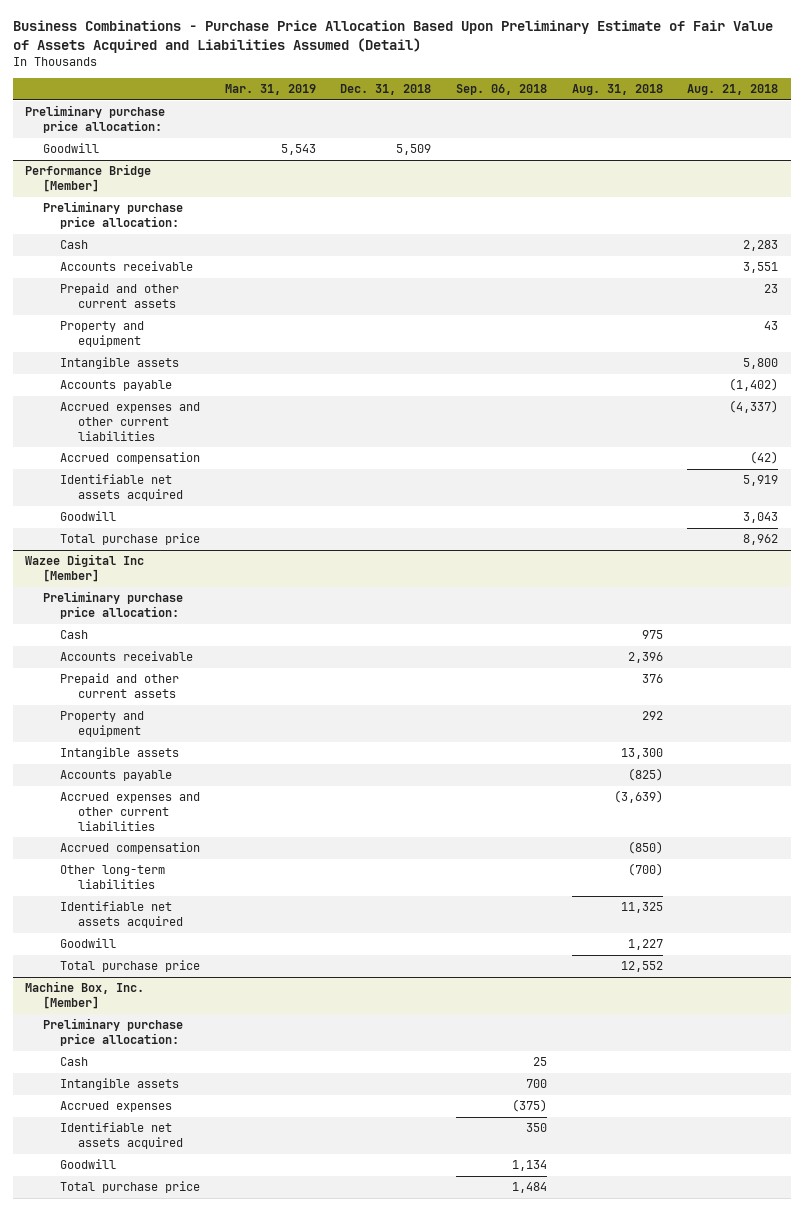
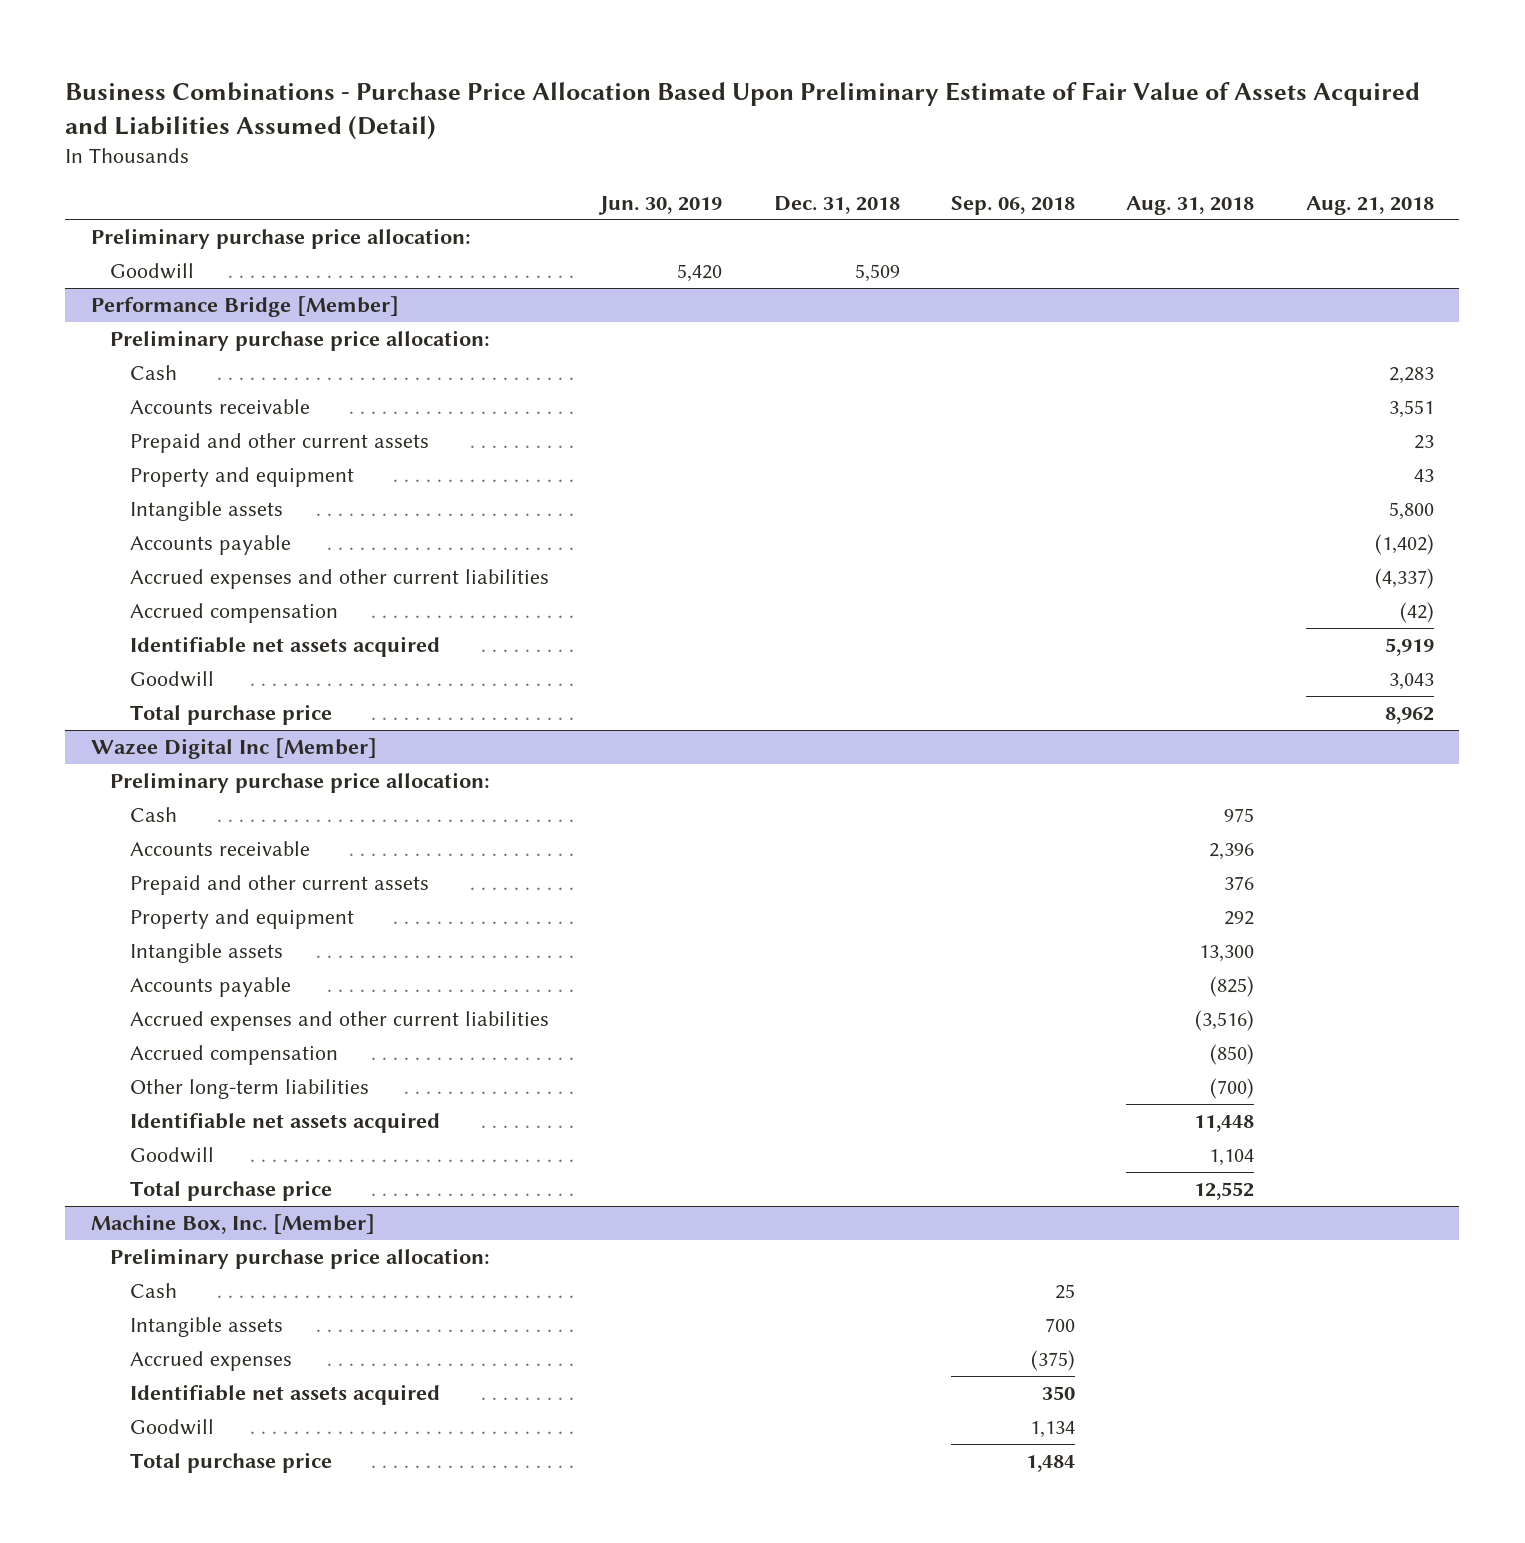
[224,84,316,96] Mar. 31, 2019 -> none
none -> [598,195,723,215] Jun. 30, 2019
[613,790,663,804] (3,639) -> [1195,1010,1255,1032] (3,516)
[620,902,663,914] 11,325 -> [1194,1115,1255,1133] 11,448
[627,939,663,951] 1,227 -> [1209,1149,1255,1167] 1,104

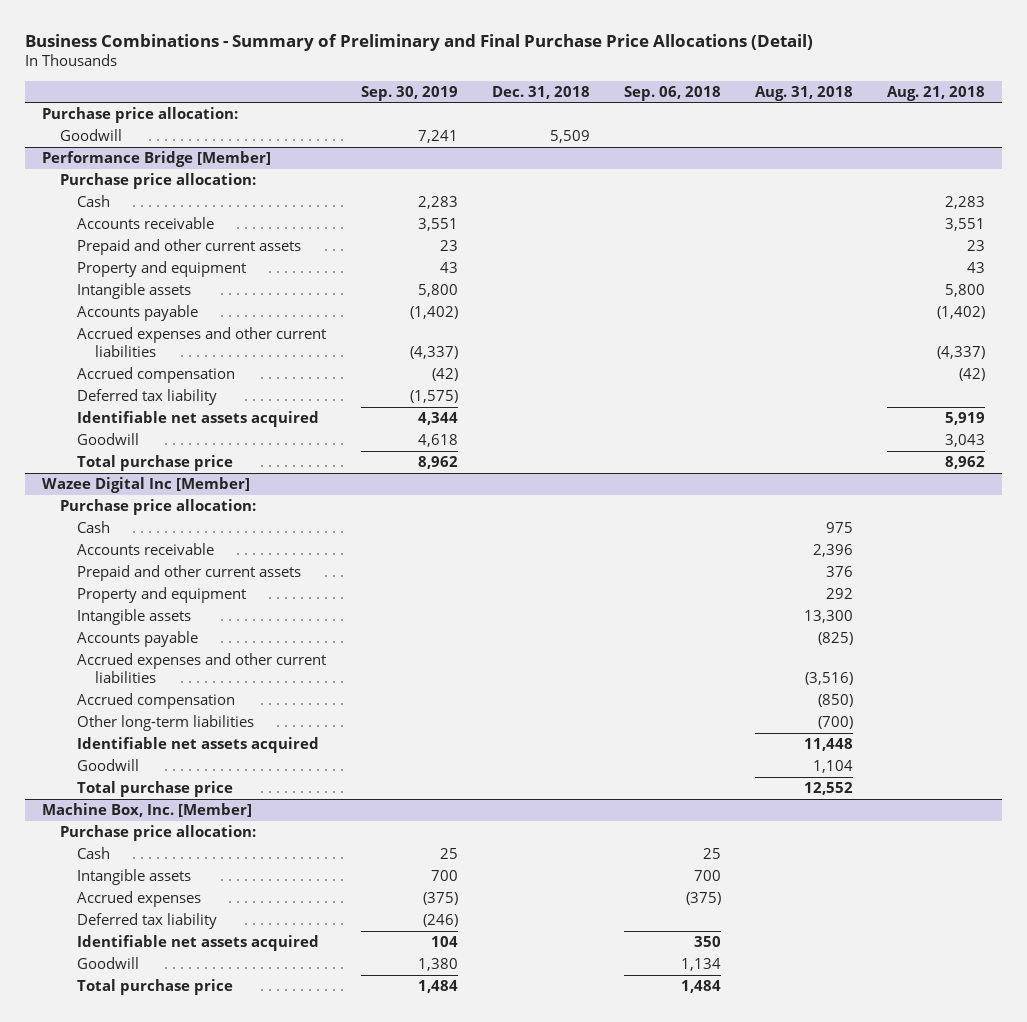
[65,81,1421,140] Business Combinations - Purchase Price Allocation Based Upon Preliminary Estimate of Fair Value of Assets Acquired and Liabilities Assumed (Detail) -> [24,34,813,52] Business Combinations - Summary of Preliminary and Final Purchase Price Allocations (Detail)
[598,195,723,215] Jun. 30, 2019 -> none
none -> [360,85,458,101] Sep. 30, 2019
[90,228,471,250] Preliminary purchase price allocation: -> [41,106,238,123] Purchase price allocation:
[110,330,491,352] Preliminary purchase price allocation: -> [59,172,256,189] Purchase price allocation:
none -> [77,388,218,405] Deferred tax liability
[110,772,491,794] Preliminary purchase price allocation: -> [59,498,256,515] Purchase price allocation:
[110,1248,491,1270] Preliminary purchase price allocation: -> [59,824,256,841] Purchase price allocation:
none -> [77,912,218,929] Deferred tax liability

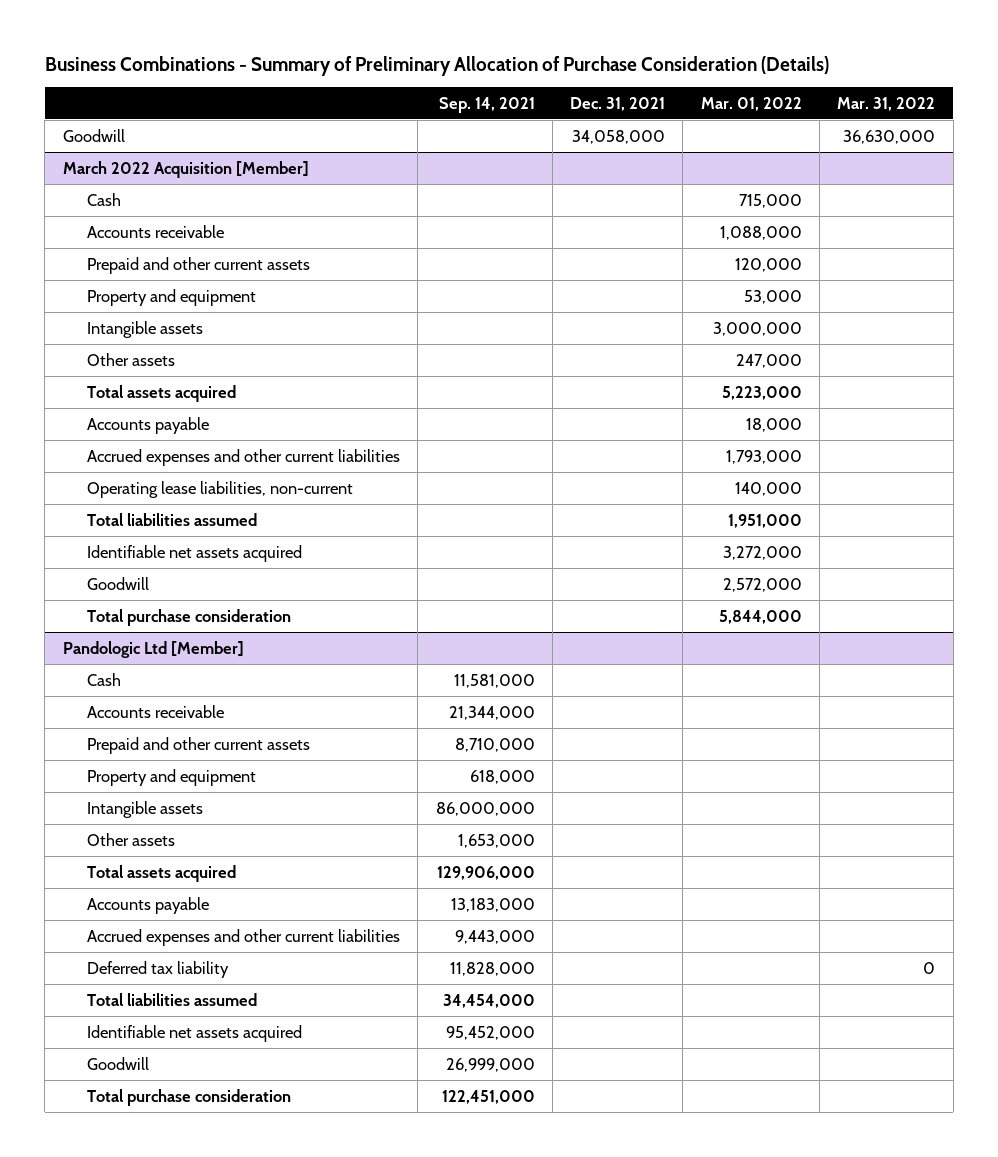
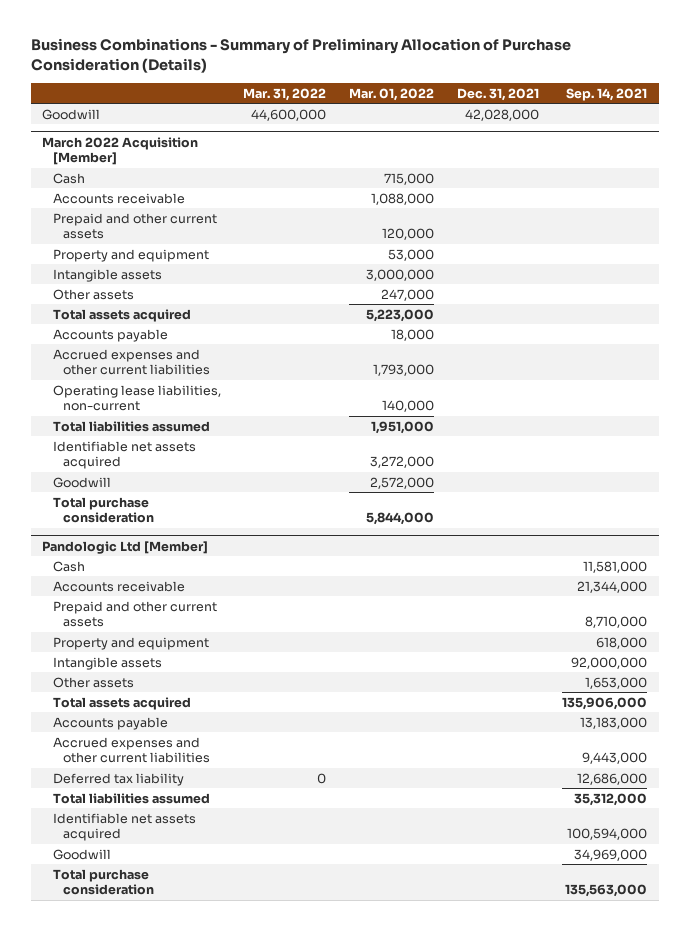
[572,129,666,144] 34,058,000 -> [465,108,540,121] 42,028,000
[843,129,936,144] 36,630,000 -> [251,108,327,121] 44,600,000
[435,801,535,816] 86,000,000 -> [571,656,648,669] 92,000,000
[436,865,535,880] 129,906,000 -> [562,696,648,710] 135,906,000
[449,961,535,976] 11,828,000 -> [577,772,648,785] 12,686,000
[442,993,535,1008] 34,454,000 -> [574,792,648,806] 35,312,000
[445,1025,535,1040] 95,452,000 -> [567,828,648,841] 100,594,000
[445,1057,535,1072] 26,999,000 -> [574,848,648,861] 34,969,000
[441,1089,535,1104] 122,451,000 -> [565,884,648,898] 135,563,000

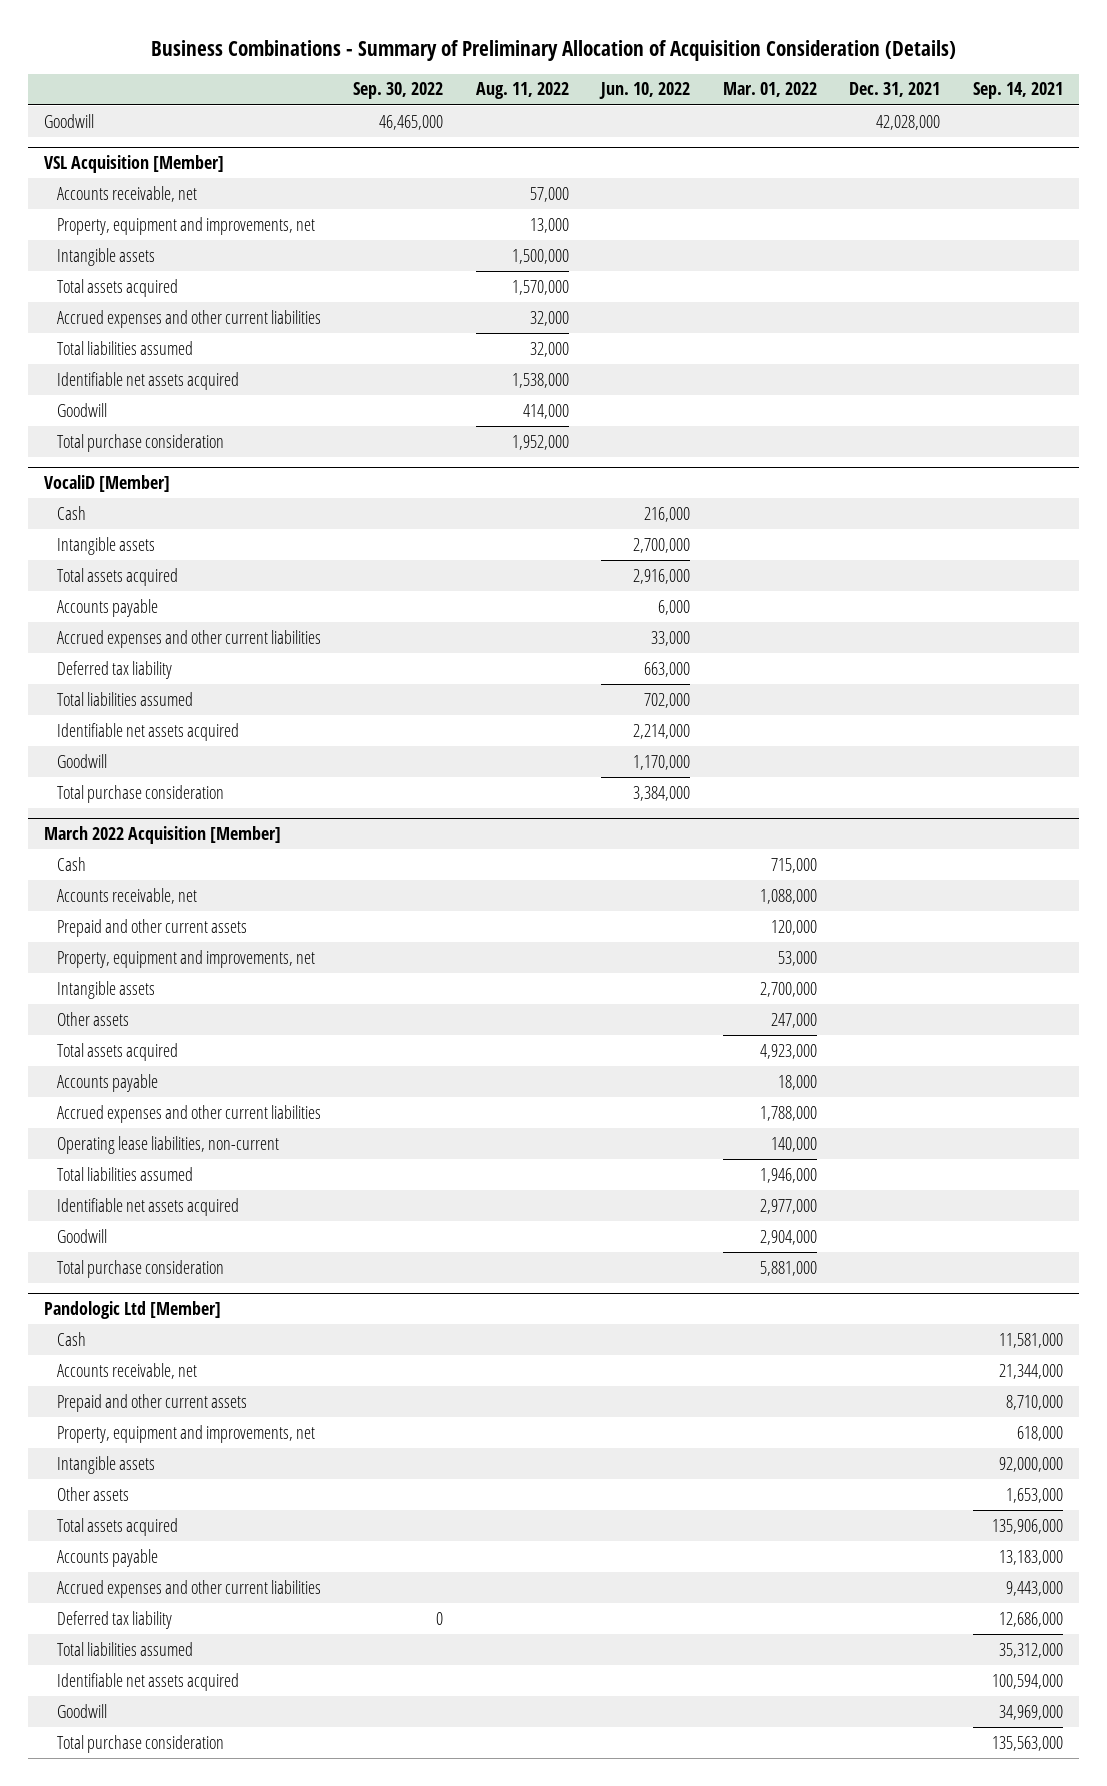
[30,38,571,74] Business Combinations - Summary of Preliminary Allocation of Purchase Consideration (Details) -> [150,39,956,61] Business Combinations - Summary of Preliminary Allocation of Acquisition Consideration (Details)
[243,87,327,101] Mar. 31, 2022 -> none
none -> [353,82,444,100] Sep. 30, 2022
none -> [475,82,569,100] Aug. 11, 2022
none -> [599,82,691,100] Jun. 10, 2022
none -> [44,155,225,174] VSL Acquisition [Member]
none -> [56,185,197,202] Accounts receivable, net
none -> [56,216,315,235] Property, equipment and improvements, net
none -> [56,247,155,266] Intangible assets
none -> [56,278,178,297] Total assets acquired
none -> [56,309,321,328] Accrued expenses and other current liabilities
none -> [56,340,193,355] Total liabilities assumed
none -> [56,371,239,390] Identifiable net assets acquired
none -> [56,402,107,417] Goodwill
none -> [56,433,224,452] Total purchase consideration
none -> [44,475,171,493] VocaliD [Member]
none -> [56,505,86,520] Cash
none -> [56,536,155,555] Intangible assets
none -> [56,567,178,586] Total assets acquired
none -> [56,598,158,617] Accounts payable
none -> [56,629,321,648] Accrued expenses and other current liabilities
none -> [56,660,172,679] Deferred tax liability
none -> [56,691,193,706] Total liabilities assumed
none -> [56,722,239,741] Identifiable net assets acquired
none -> [56,753,107,768] Goodwill
none -> [56,784,224,803] Total purchase consideration
[52,192,185,204] Accounts receivable -> [56,887,197,904] Accounts receivable, net
[52,248,209,262] Property and equipment -> [56,949,315,968] Property, equipment and improvements, net
[366,268,435,281] 3,000,000 -> [759,981,817,997] 2,700,000
[366,308,435,322] 5,223,000 -> [759,1043,817,1059] 4,923,000
[373,364,435,377] 1,793,000 -> [759,1105,817,1121] 1,788,000
[371,420,435,434] 1,951,000 -> [759,1167,817,1183] 1,946,000
[370,456,435,469] 3,272,000 -> [759,1198,817,1214] 2,977,000
[370,476,435,489] 2,572,000 -> [759,1229,817,1245] 2,904,000
[366,512,435,526] 5,844,000 -> [759,1260,817,1276] 5,881,000
[52,580,185,592] Accounts receivable -> [56,1362,197,1379] Accounts receivable, net
[52,636,209,650] Property and equipment -> [56,1424,315,1443] Property, equipment and improvements, net

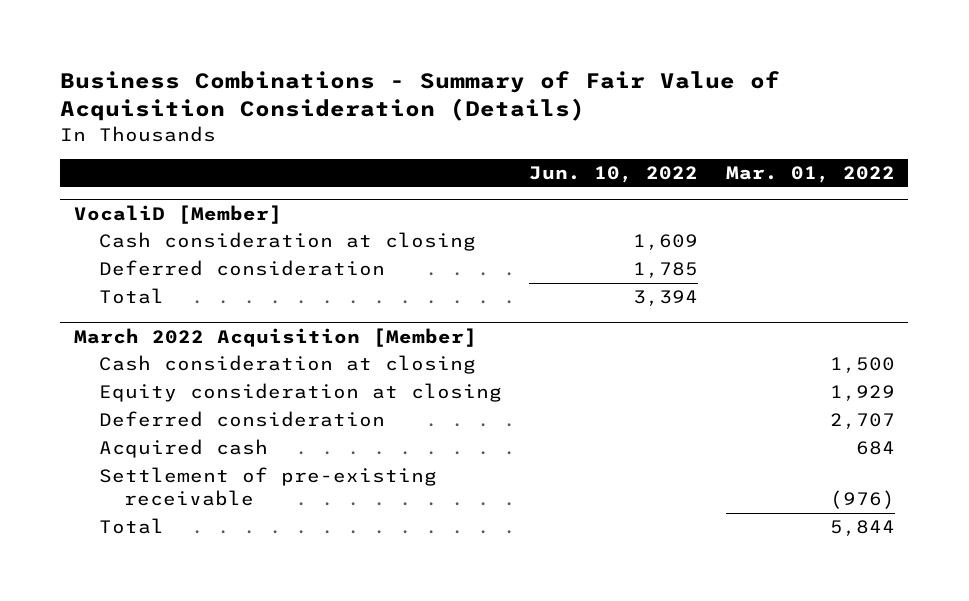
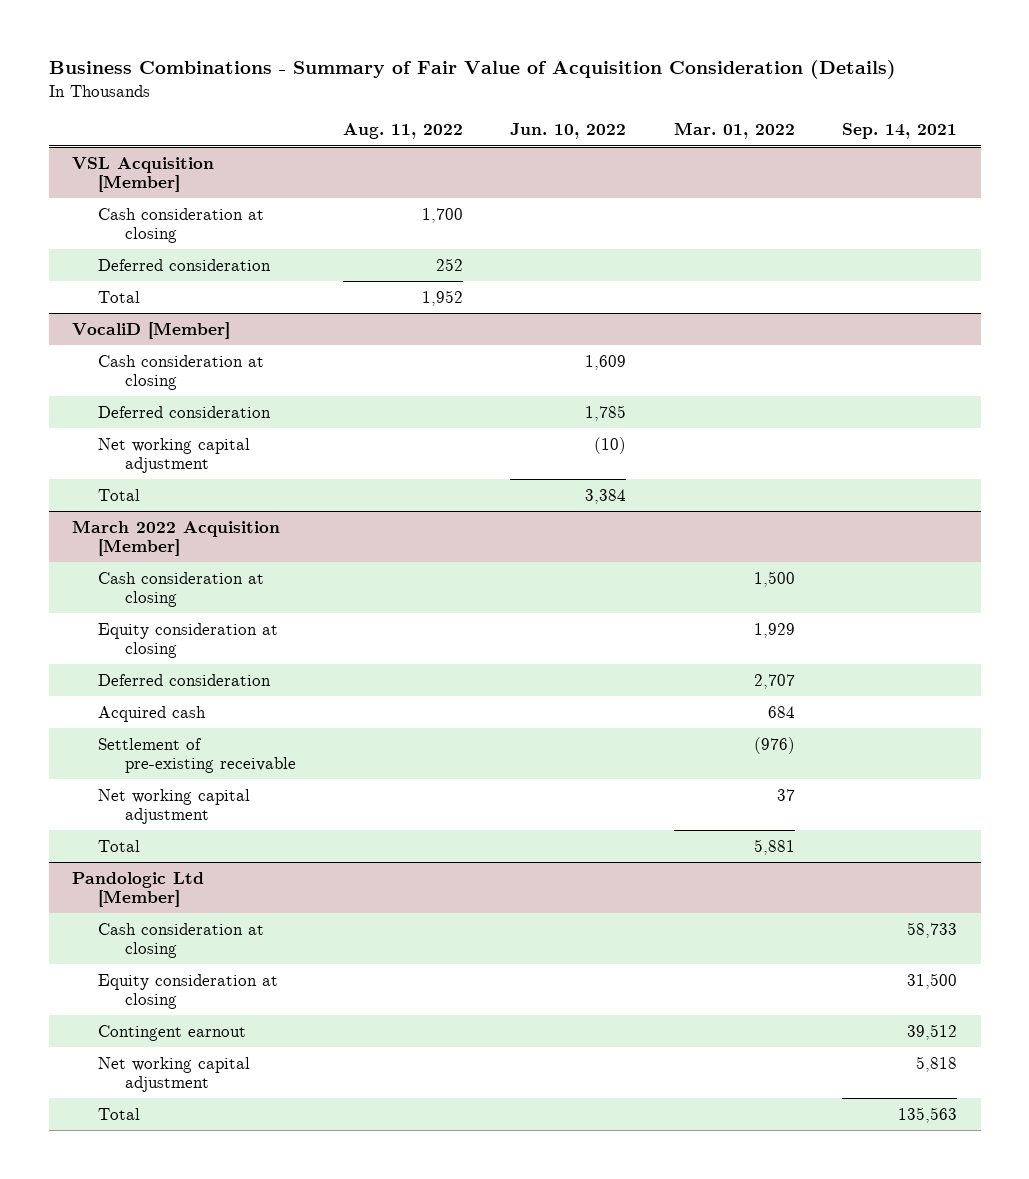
none -> [342,123,463,140] Aug. 11, 2022
none -> [841,123,957,140] Sep. 14, 2021
none -> [72,156,215,193] VSL Acquisition [Member]
none -> [98,207,265,244] Cash consideration at closing
none -> [98,258,272,271] Deferred consideration
none -> [98,290,141,303] Total
none -> [98,437,251,474] Net working capital adjustment
[633,290,699,307] 3,394 -> [585,488,627,504] 3,384
none -> [98,788,251,825] Net working capital adjustment
[829,520,895,537] 5,844 -> [753,838,795,855] 5,881
none -> [72,871,205,908] Pandologic Ltd [Member]
none -> [98,922,265,959] Cash consideration at closing
none -> [98,973,279,1010] Equity consideration at closing
none -> [98,1024,247,1041] Contingent earnout
none -> [98,1056,251,1093] Net working capital adjustment
none -> [98,1107,141,1120] Total

